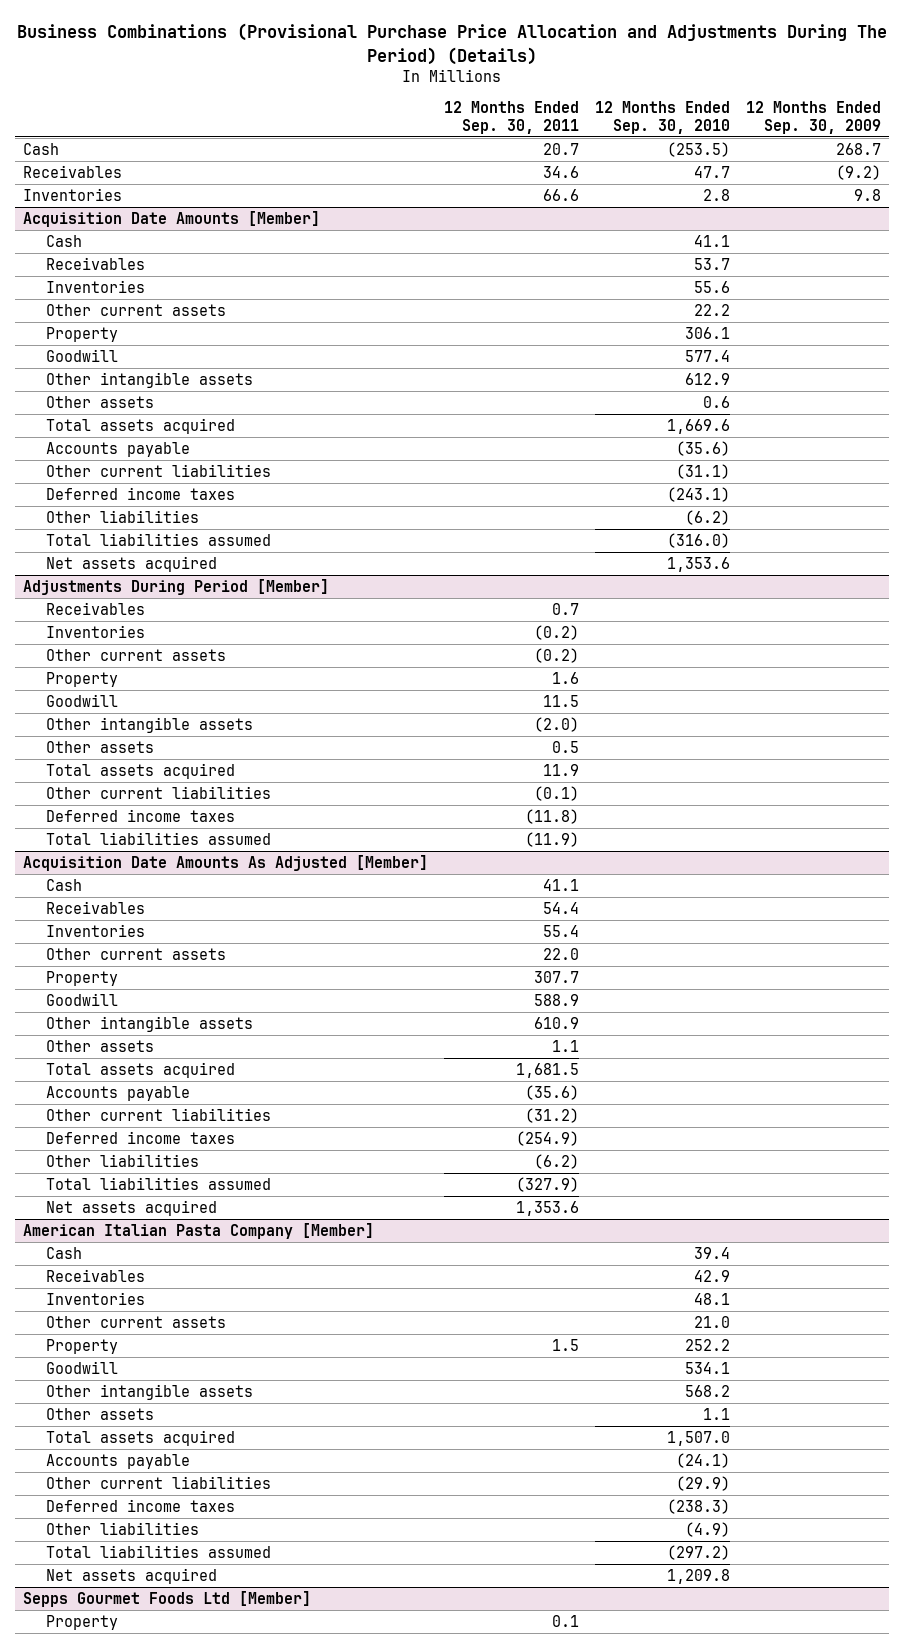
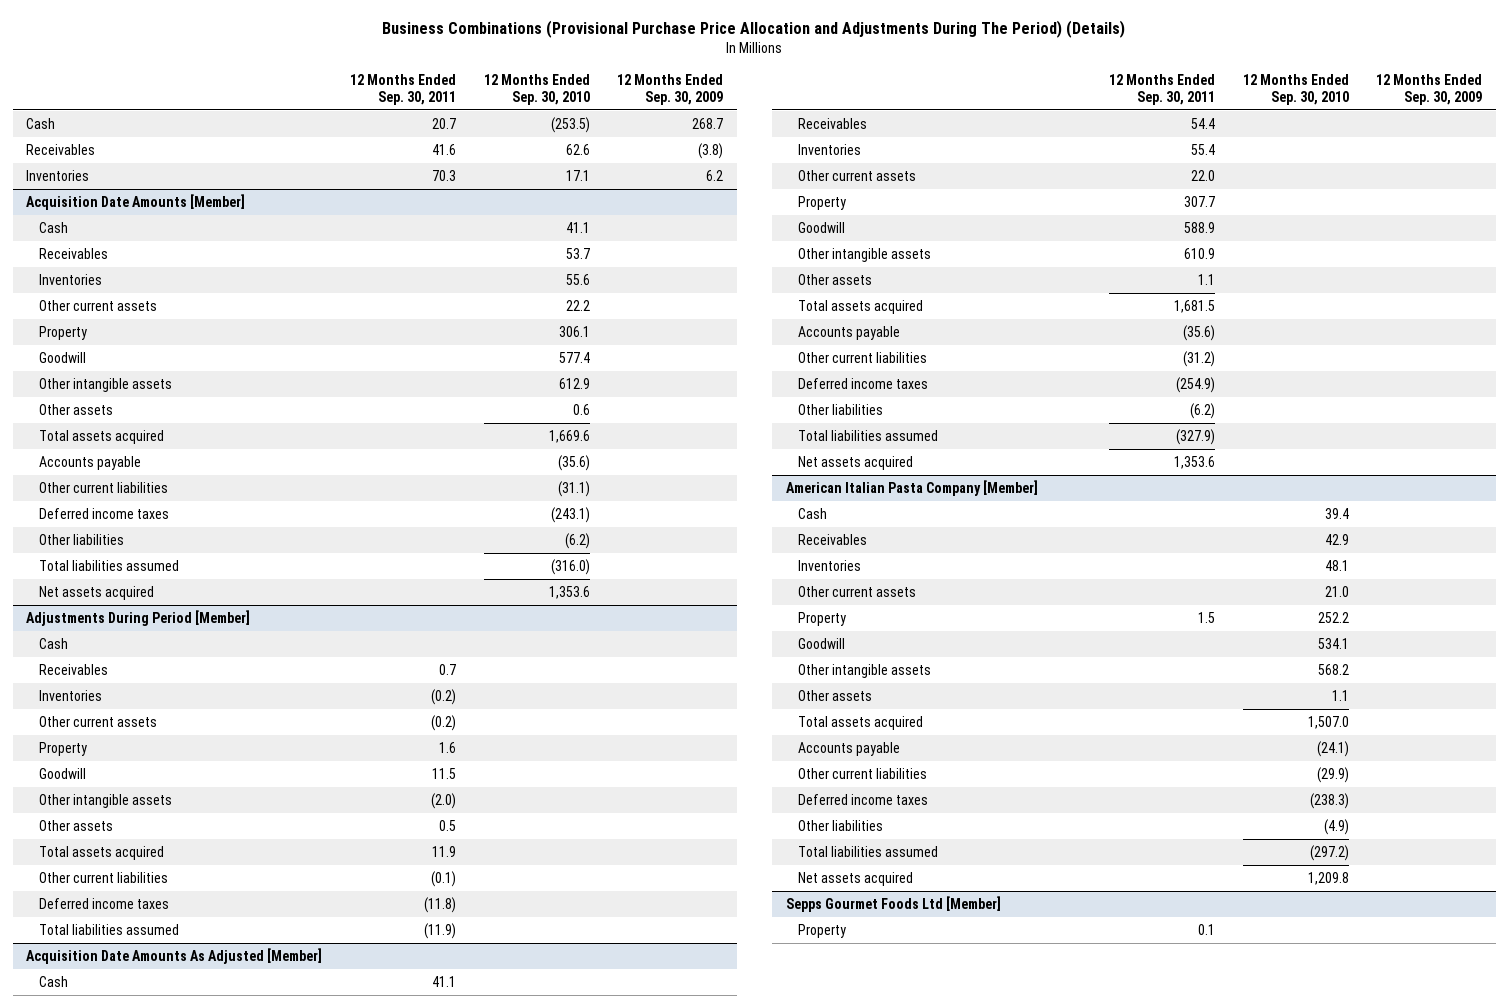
[543,165,580,178] 34.6 -> [431,144,456,156] 41.6
[694,165,731,178] 47.7 -> [565,144,590,156] 62.6
[835,164,881,180] (9.2) -> [698,143,724,160] (3.8)
[543,188,580,201] 66.6 -> [431,170,456,182] 70.3
[703,188,731,201] 2.8 -> [565,170,590,182] 17.1
[853,188,881,201] 9.8 -> [706,170,724,182] 6.2
none -> [38,638,68,650] Cash

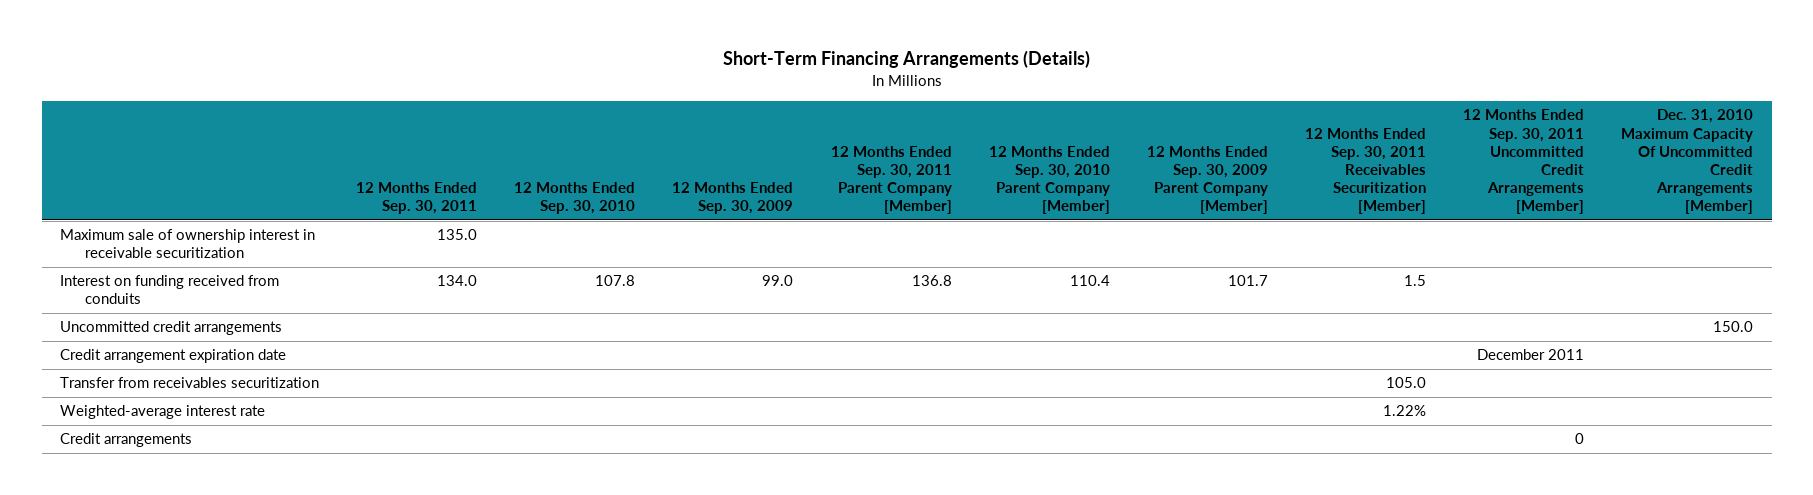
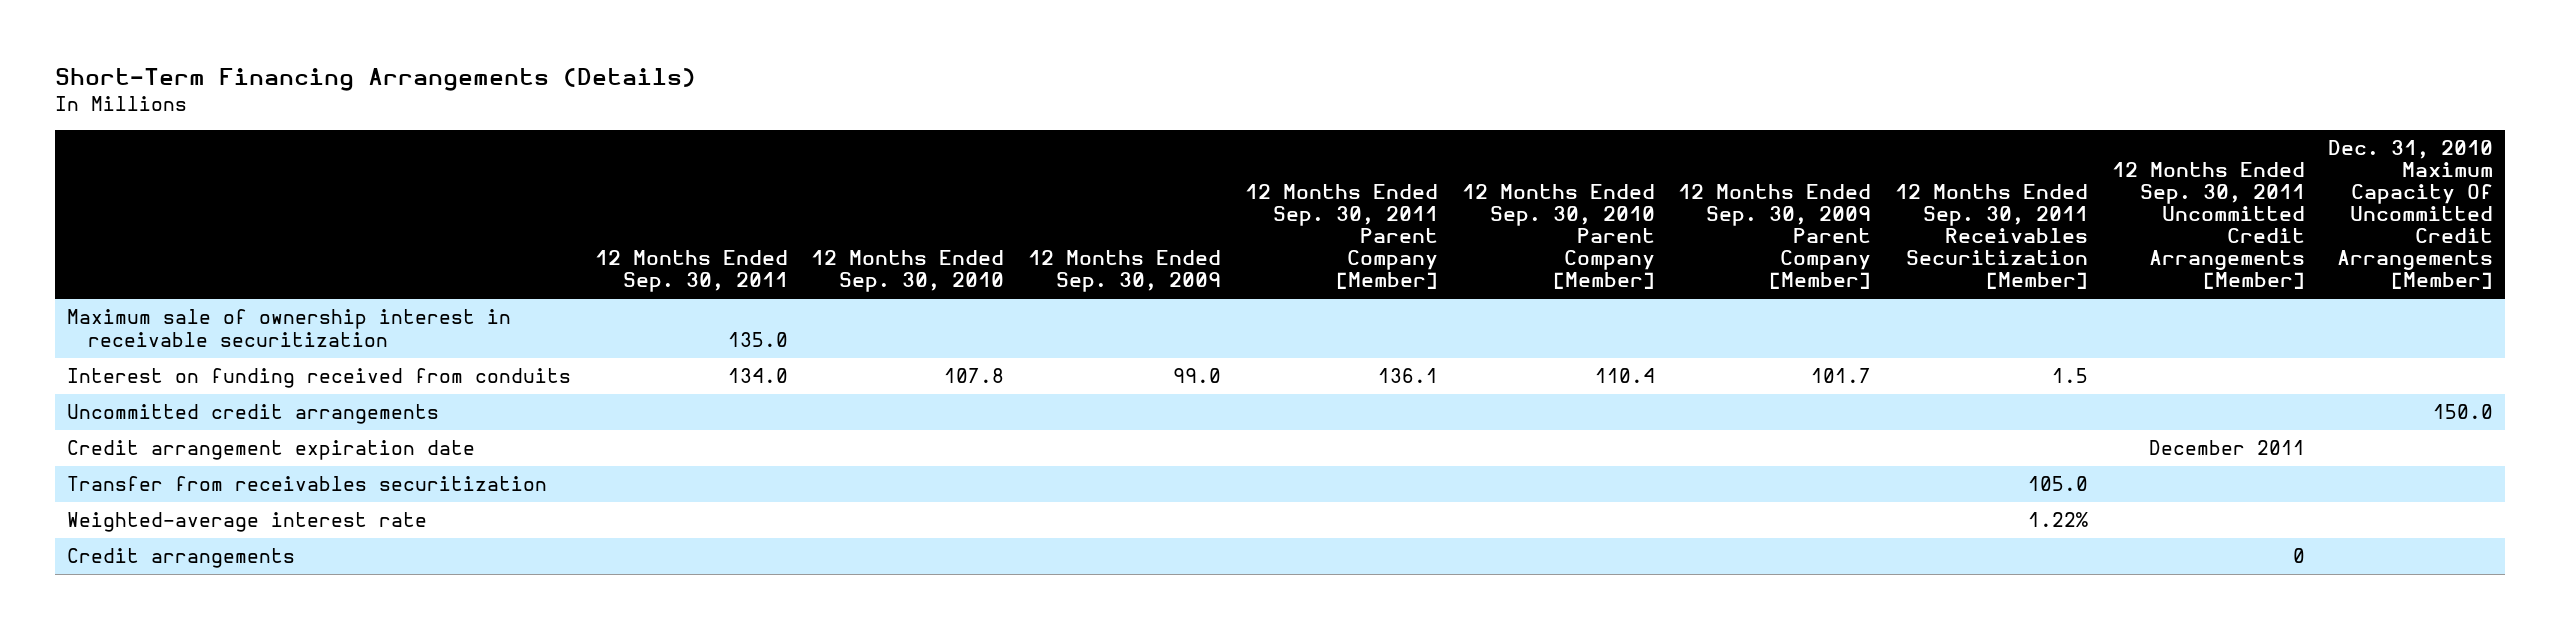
[911,275,952,287] 136.8 -> [1377,368,1438,384] 136.1

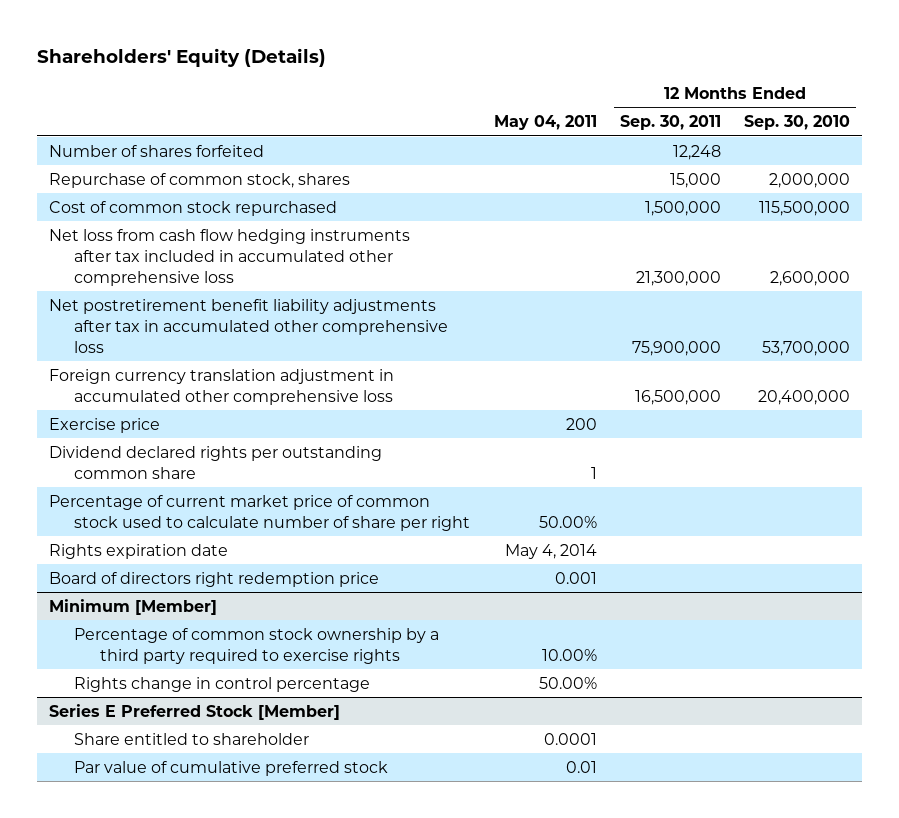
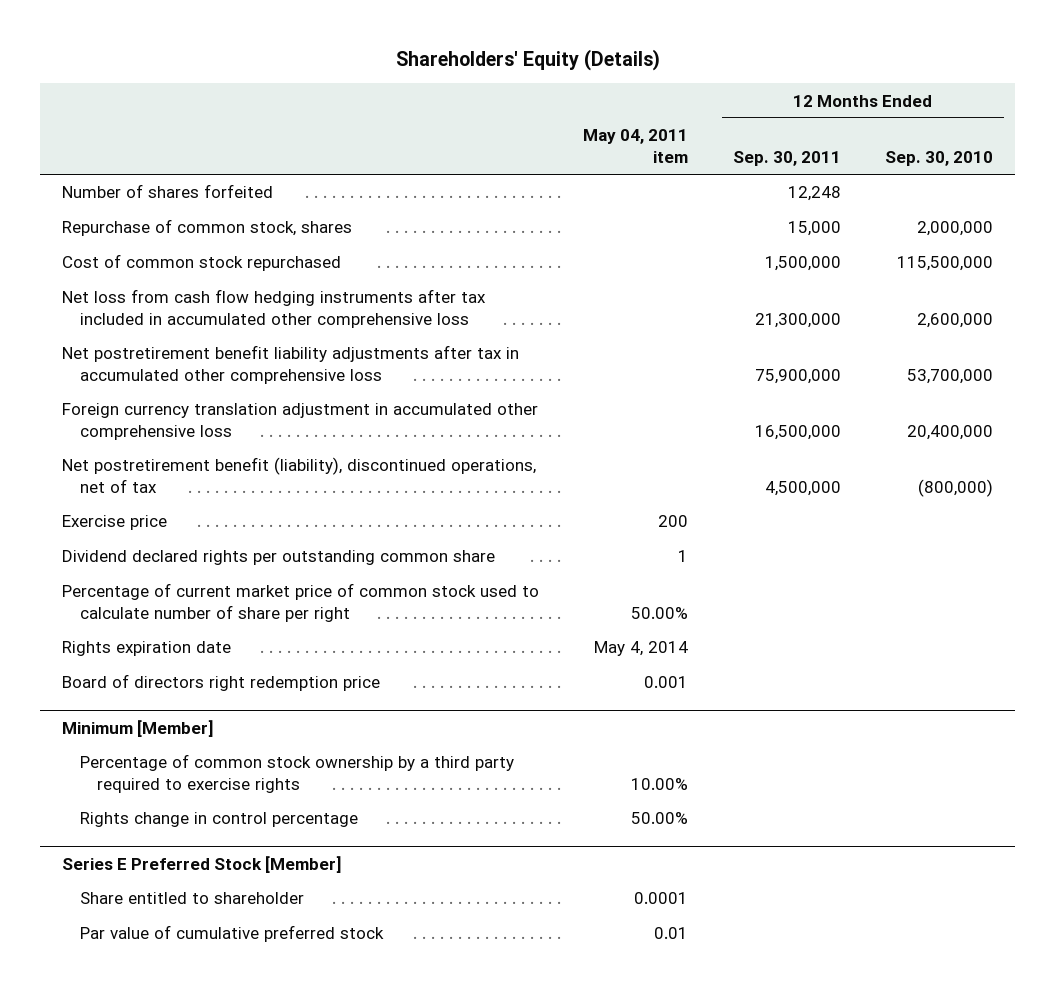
[493,115,597,131] May 04, 2011 -> none
none -> [583,129,689,163] May 04, 2011 item
none -> [62,457,537,494] Net postretirement benefit (liability), discontinued operations, net of tax

